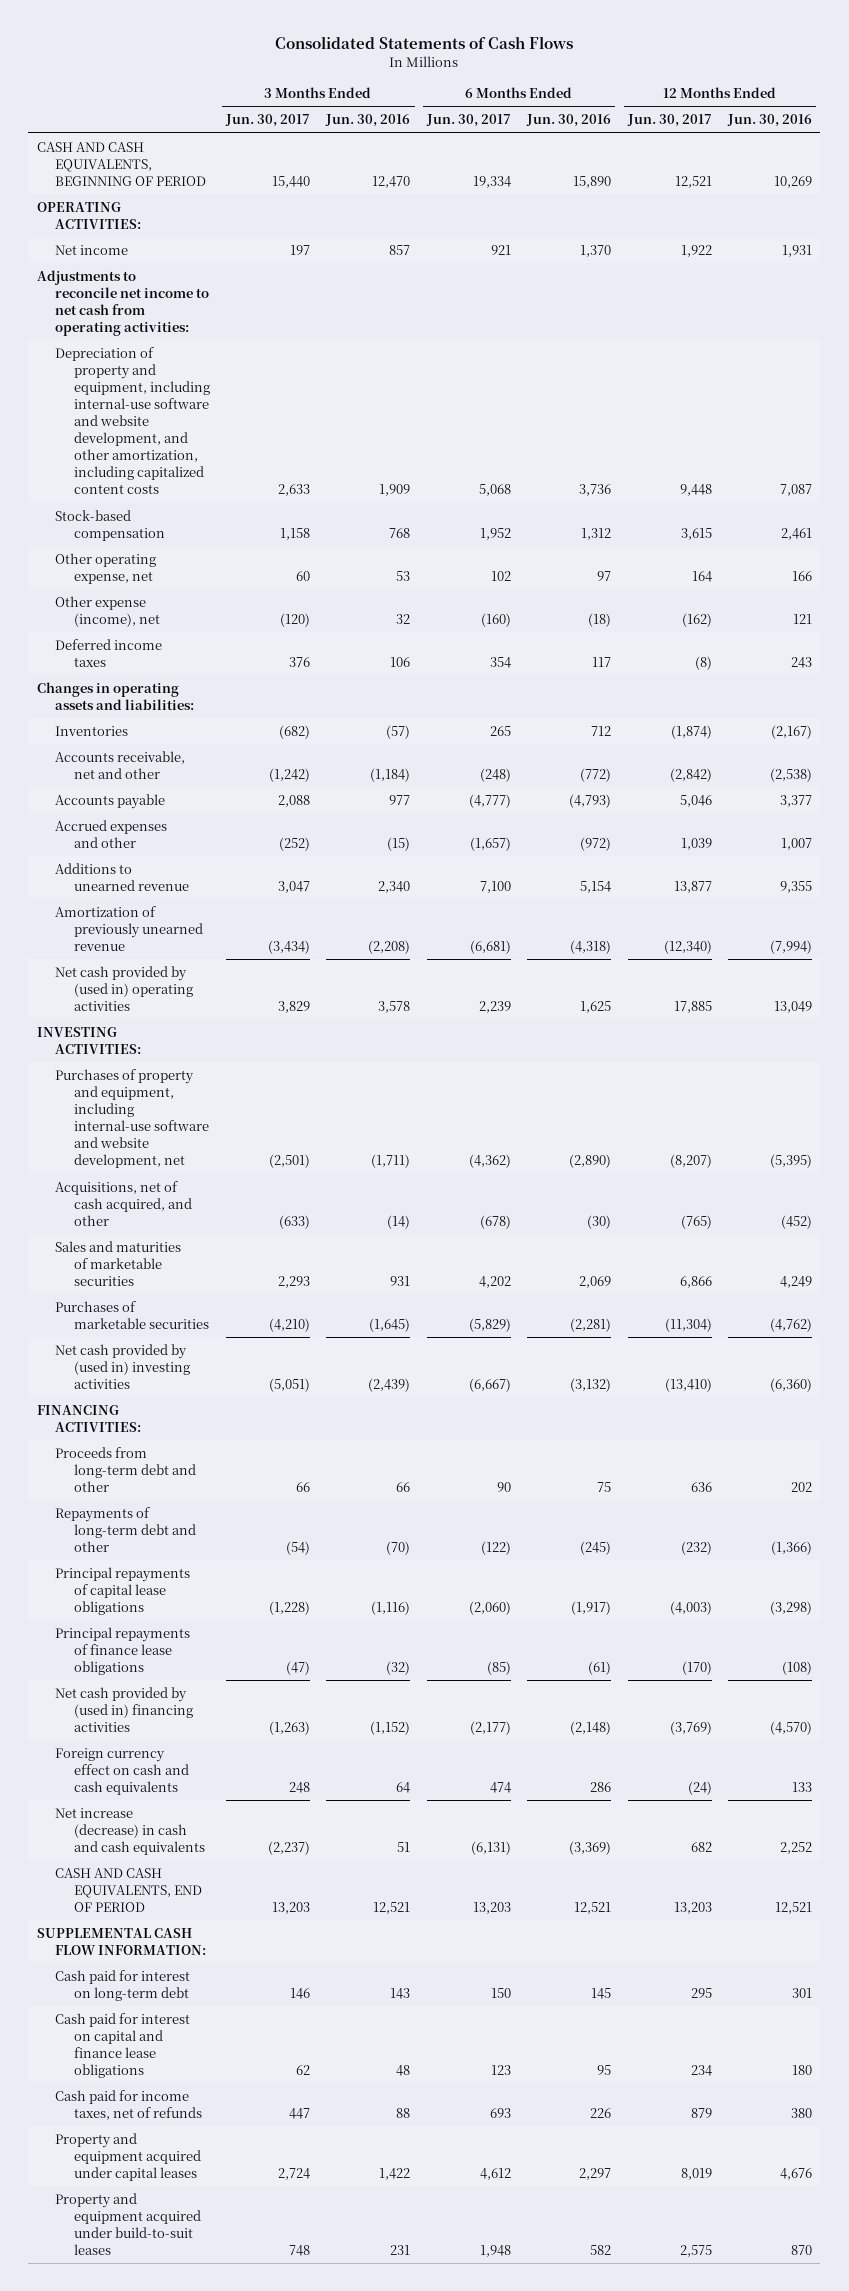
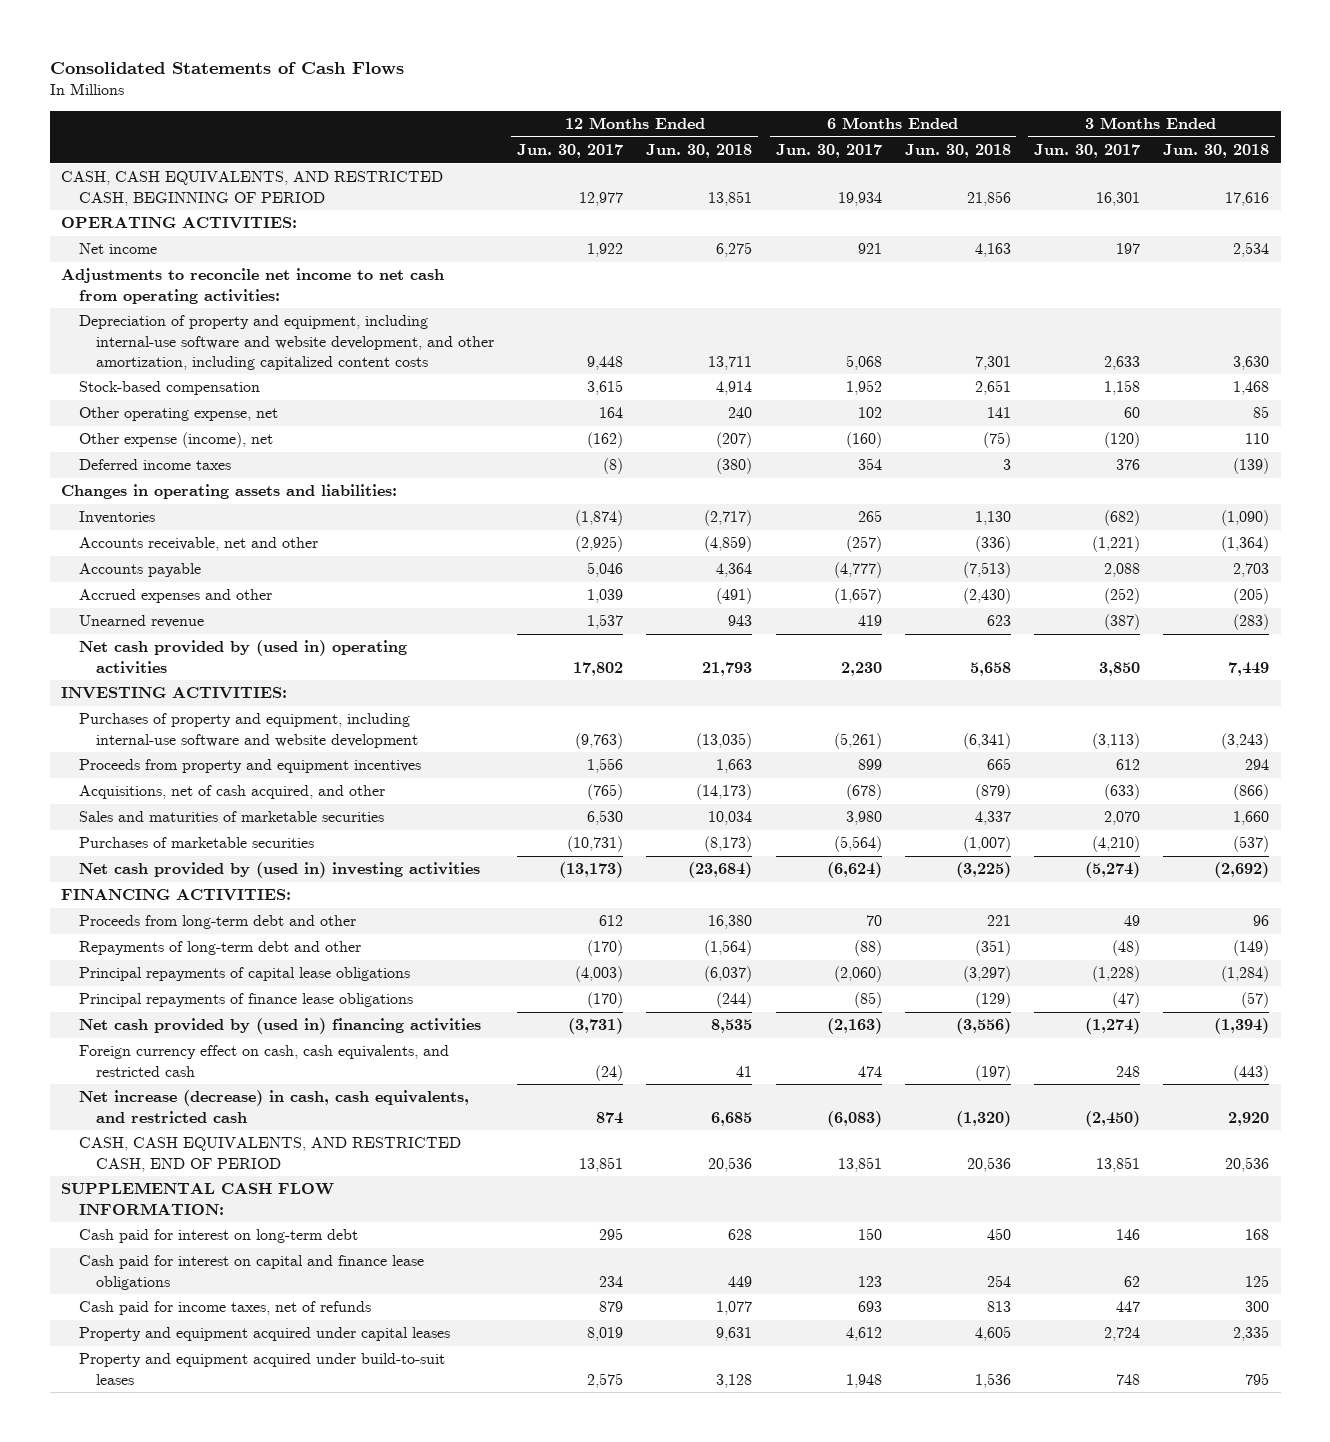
[325,114,411,128] Jun. 30, 2016 -> none
[526,114,612,128] Jun. 30, 2016 -> none
[727,114,813,128] Jun. 30, 2016 -> none
none -> [646,144,753,159] Jun. 30, 2018
none -> [904,144,1011,159] Jun. 30, 2018
none -> [1163,144,1270,159] Jun. 30, 2018
[36,142,207,187] CASH AND CASH EQUIVALENTS, BEGINNING OF PERIOD -> [61,171,444,206] CASH, CASH EQUIVALENTS, AND RESTRICTED CASH, BEGINNING OF PERIOD
[272,176,311,189] 15,440 -> [1095,191,1140,206] 16,301
[472,176,511,189] 19,334 -> [837,191,882,206] 19,934
[674,176,712,189] 12,521 -> [579,191,624,206] 12,977
[269,768,311,783] (1,242) -> [1091,536,1140,553] (1,221)
[479,768,511,783] (248) -> [845,536,882,553] (257)
[669,768,712,783] (2,842) -> [575,536,624,553] (2,925)
[55,906,203,952] Amortization of previously unearned revenue -> none
[55,863,189,892] Additions to unearned revenue -> [78,615,204,629] Unearned revenue
[278,881,311,894] 3,047 -> [1103,614,1140,631] (387)
[479,881,511,894] 7,100 -> [857,615,882,627] 419
[673,881,712,894] 13,877 -> [587,614,624,630] 1,537
[278,1001,311,1014] 3,829 -> [1098,661,1140,676] 3,850
[478,1001,511,1014] 2,239 -> [840,661,882,676] 2,230
[673,1001,712,1014] 17,885 -> [573,661,624,676] 17,802
[55,1069,209,1169] Purchases of property and equipment, including internal-use software and website development, net -> [78,713,419,748] Purchases of property and equipment, including internal-use software and website development
[269,1154,311,1169] (2,501) -> [1091,732,1140,749] (3,113)
[468,1154,511,1169] (4,362) -> [833,732,882,749] (5,261)
[669,1154,712,1169] (8,207) -> [575,732,624,749] (9,763)
none -> [78,759,421,774] Proceeds from property and equipment incentives
[278,1276,311,1289] 2,293 -> [1103,811,1140,826] 2,070
[478,1276,511,1289] 4,202 -> [845,811,882,826] 3,980
[679,1276,712,1289] 6,866 -> [587,810,624,826] 6,530
[468,1318,511,1333] (5,829) -> [833,836,882,853] (5,564)
[664,1318,712,1333] (11,304) -> [567,836,624,853] (10,731)
[269,1378,311,1393] (5,051) -> [1084,862,1140,879] (5,274)
[468,1378,511,1393] (6,667) -> [826,862,882,879] (6,624)
[664,1378,712,1393] (13,410) -> [559,862,624,879] (13,173)
[296,1482,311,1493] 66 -> [1123,915,1140,927] 49
[496,1482,511,1493] 90 -> [865,915,882,927] 70
[690,1482,712,1493] 636 -> [599,915,624,927] 612
[286,1541,311,1556] (54) -> [1111,940,1140,957] (48)
[480,1541,511,1556] (122) -> [853,940,882,957] (88)
[680,1541,712,1556] (232) -> [587,940,624,957] (170)
[269,1721,311,1736] (1,263) -> [1084,1018,1140,1035] (1,274)
[469,1721,511,1736] (2,177) -> [826,1018,882,1035] (2,163)
[669,1721,712,1736] (3,769) -> [568,1018,624,1035] (3,731)
[55,1748,189,1796] Foreign currency effect on cash and cash equivalents -> [78,1045,449,1077] Foreign currency effect on cash, cash equivalents, and restricted cash
[55,1808,205,1856] Net increase (decrease) in cash and cash equivalents -> [78,1090,469,1123] Net increase (decrease) in cash, cash equivalents, and restricted cash
[268,1841,311,1856] (2,237) -> [1084,1110,1140,1127] (2,450)
[470,1841,511,1856] (6,131) -> [826,1110,882,1127] (6,083)
[690,1842,712,1853] 682 -> [596,1111,624,1124] 874
[55,1868,202,1913] CASH AND CASH EQUIVALENTS, END OF PERIOD -> [78,1137,461,1172] CASH, CASH EQUIVALENTS, AND RESTRICTED CASH, END OF PERIOD
[272,1902,311,1915] 13,203 -> [1095,1156,1140,1172] 13,851
[472,1902,511,1915] 13,203 -> [837,1156,882,1172] 13,851
[673,1902,712,1915] 13,203 -> [579,1156,624,1172] 13,851

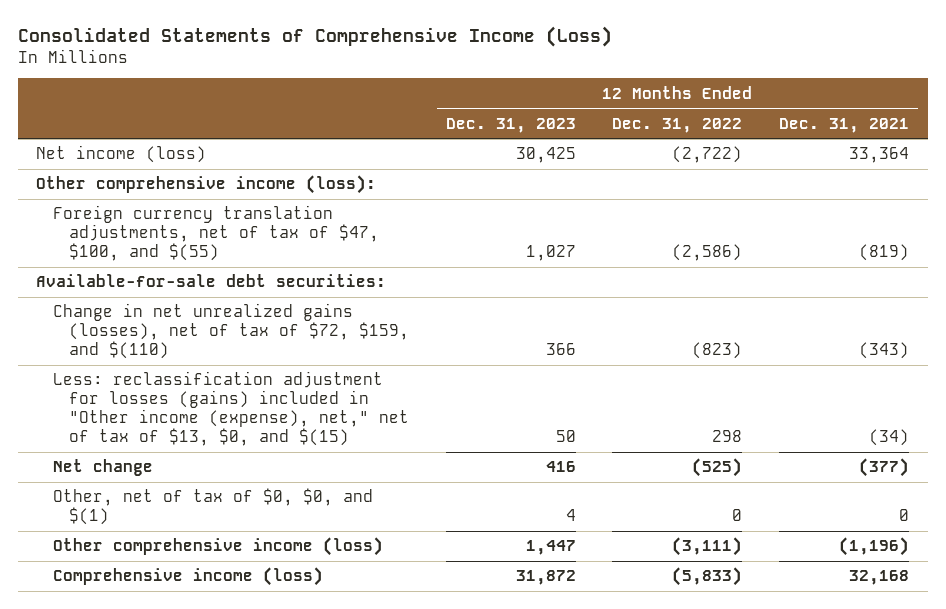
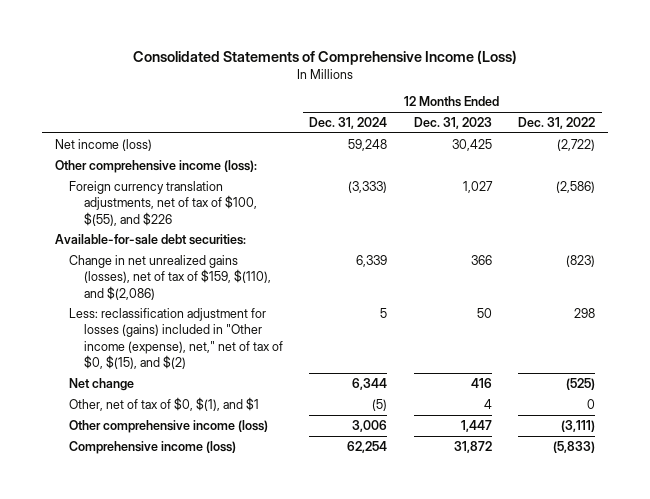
[779,117,910,133] Dec. 31, 2021 -> none
none -> [309,117,388,130] Dec. 31, 2024
[52,205,380,262] Foreign currency translation adjustments, net of tax of $47, $100, and $(55) -> [69,180,257,226] Foreign currency translation adjustments, net of tax of $100, $(55), and $226
[52,303,410,360] Change in net unrealized gains (losses), net of tax of $72, $159, and $(110) -> [69,254,271,300] Change in net unrealized gains (losses), net of tax of $159, $(110), and $(2,086)
[52,371,410,447] Less: reclassification adjustment for losses (gains) included in "Other income (expense), net," net of tax of $13, $0, and $(15) -> [69,307,283,369] Less: reclassification adjustment for losses (gains) included in "Other income (expense), net," net of tax of $0, $(15), and $(2)
[52,488,373,526] Other, net of tax of $0, $0, and $(1) -> [69,396,260,411] Other, net of tax of $0, $(1), and $1

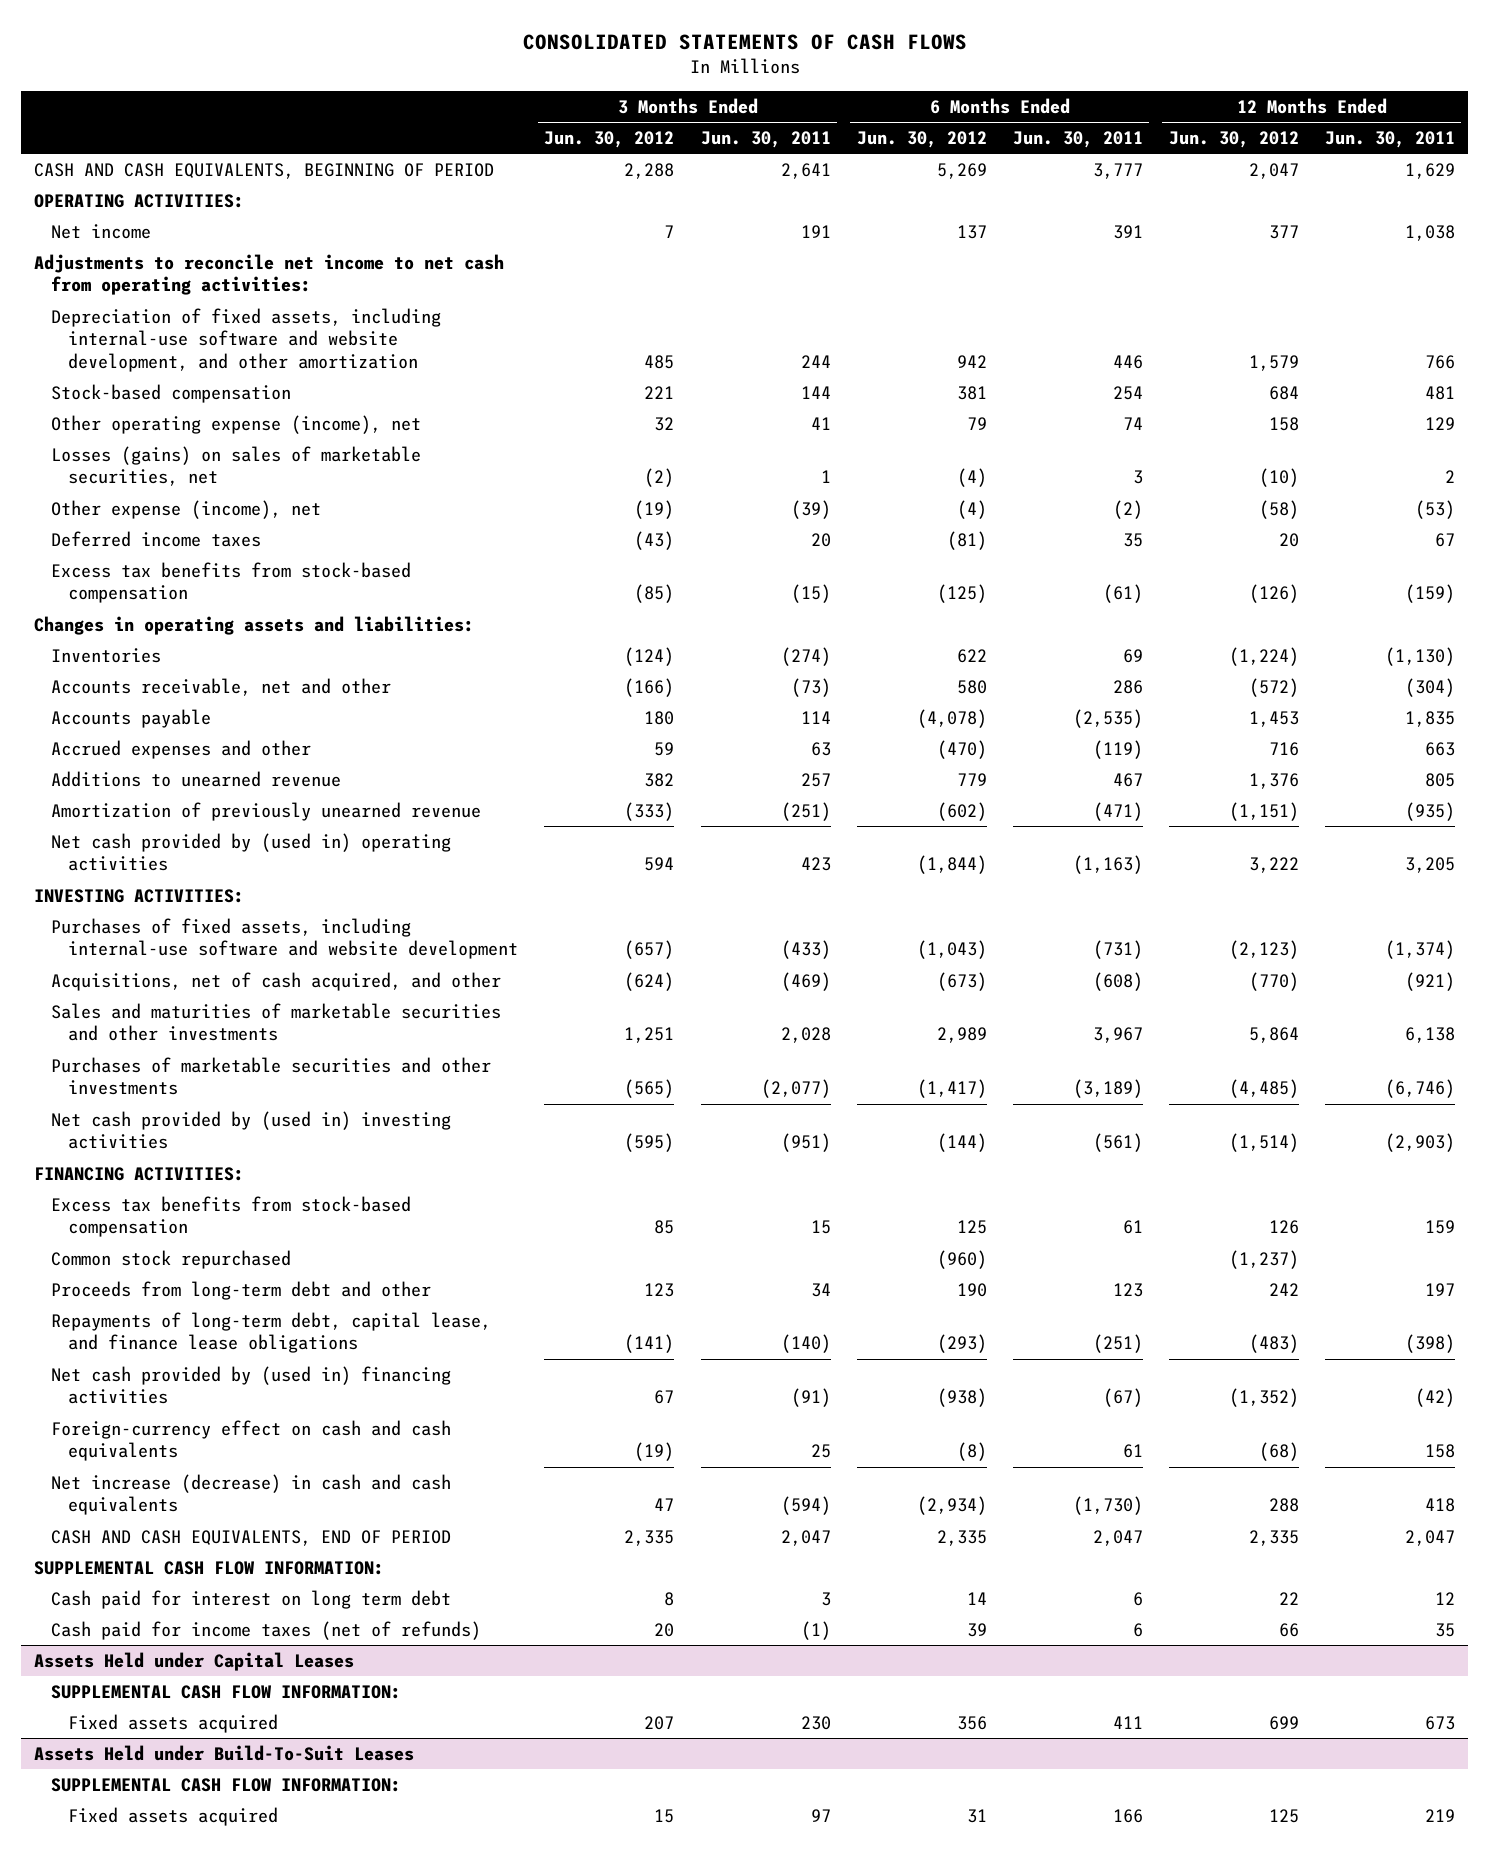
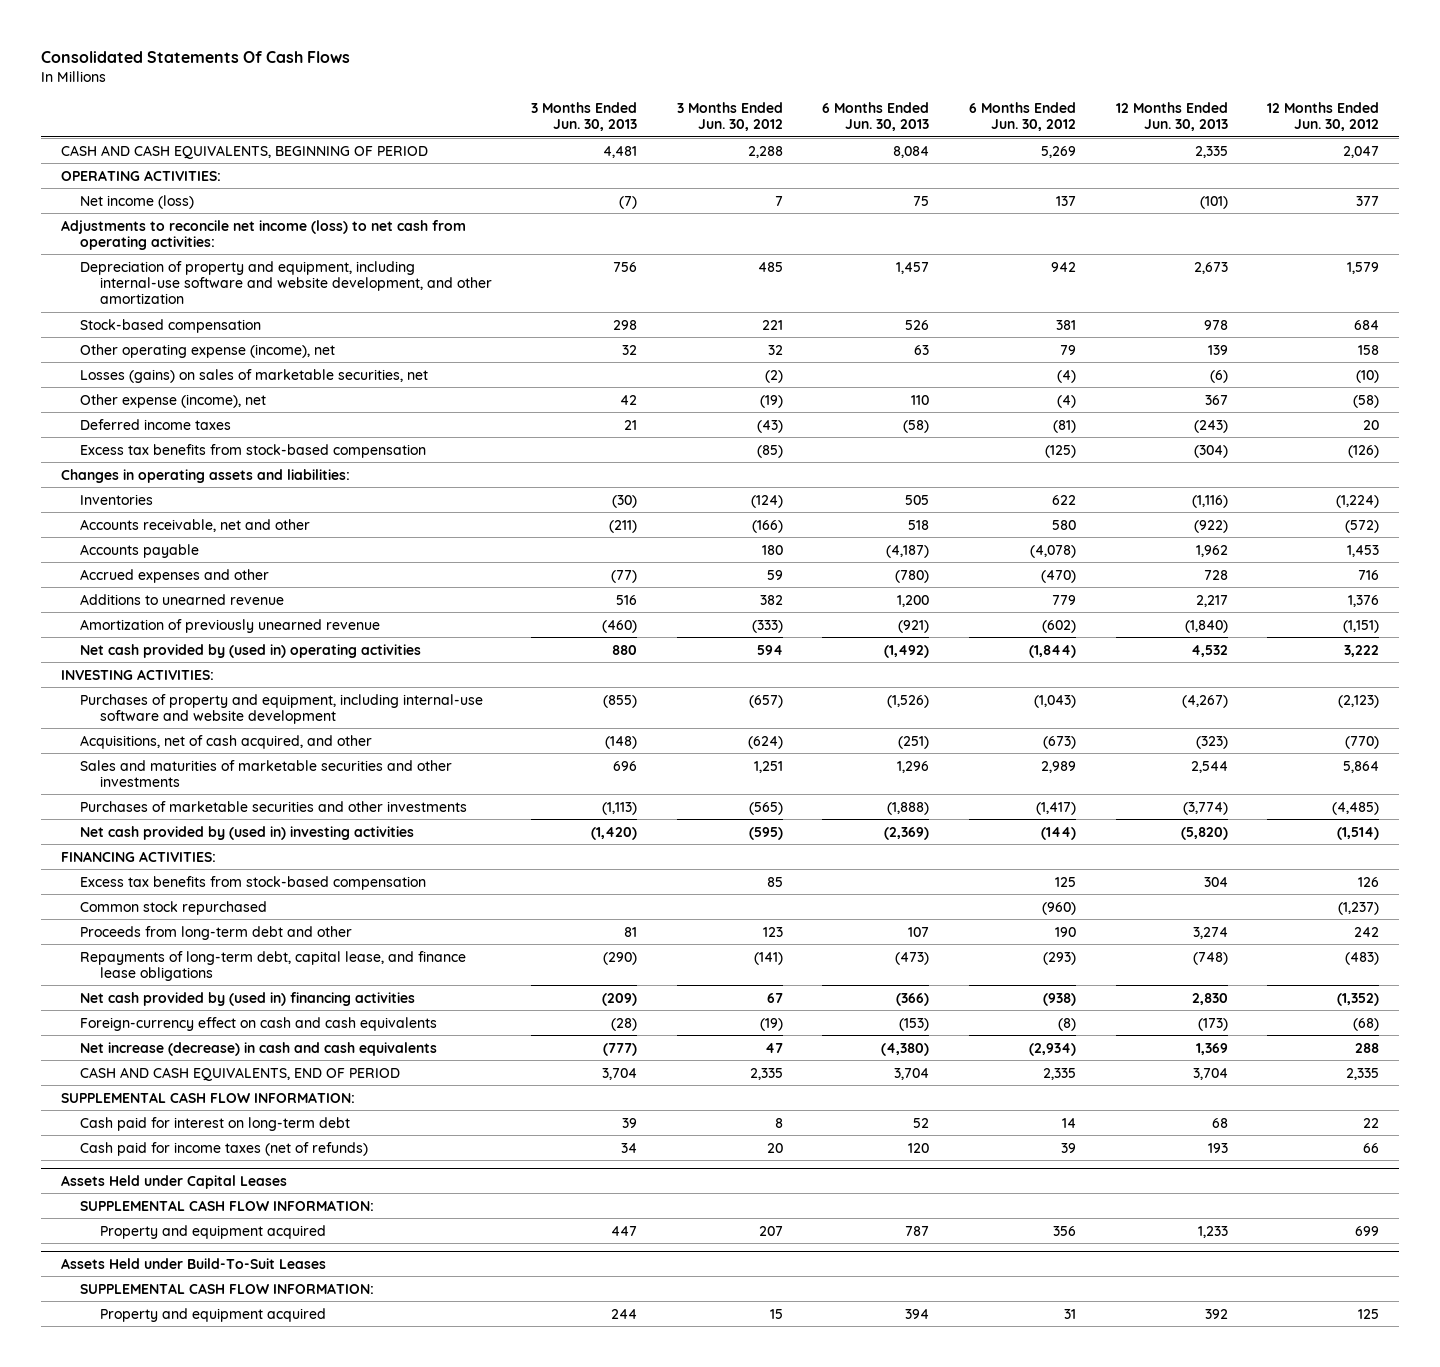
[522,33,967,50] CONSOLIDATED STATEMENTS OF CASH FLOWS -> [40,50,350,63] Consolidated Statements Of Cash Flows
[700,130,831,148] Jun. 30, 2011 -> none
[1012,130,1143,148] Jun. 30, 2011 -> none
[1324,130,1455,148] Jun. 30, 2011 -> none
none -> [531,102,638,132] 3 Months Ended Jun. 30, 2013
none -> [822,102,930,132] 6 Months Ended Jun. 30, 2013
none -> [1115,102,1228,132] 12 Months Ended Jun. 30, 2013
[51,223,152,239] Net income -> [80,194,195,209] Net income (loss)
[34,253,505,296] Adjustments to reconcile net income to net cash from operating activities: -> [60,219,466,250] Adjustments to reconcile net income (loss) to net cash from operating activities:
[51,307,442,373] Depreciation of fixed assets, including internal-use software and website development, and other amortization -> [80,260,492,305] Depreciation of property and equipment, including internal-use software and website development, and other amortization
[51,917,519,960] Purchases of fixed assets, including internal-use software and website development -> [80,693,484,724] Purchases of property and equipment, including internal-use software and website development
[51,1589,452,1609] Cash paid for interest on long term debt -> [80,1116,351,1131] Cash paid for interest on long-term debt
[68,1713,279,1733] Fixed assets acquired -> [99,1224,326,1239] Property and equipment acquired
[68,1806,279,1826] Fixed assets acquired -> [99,1307,326,1322] Property and equipment acquired

